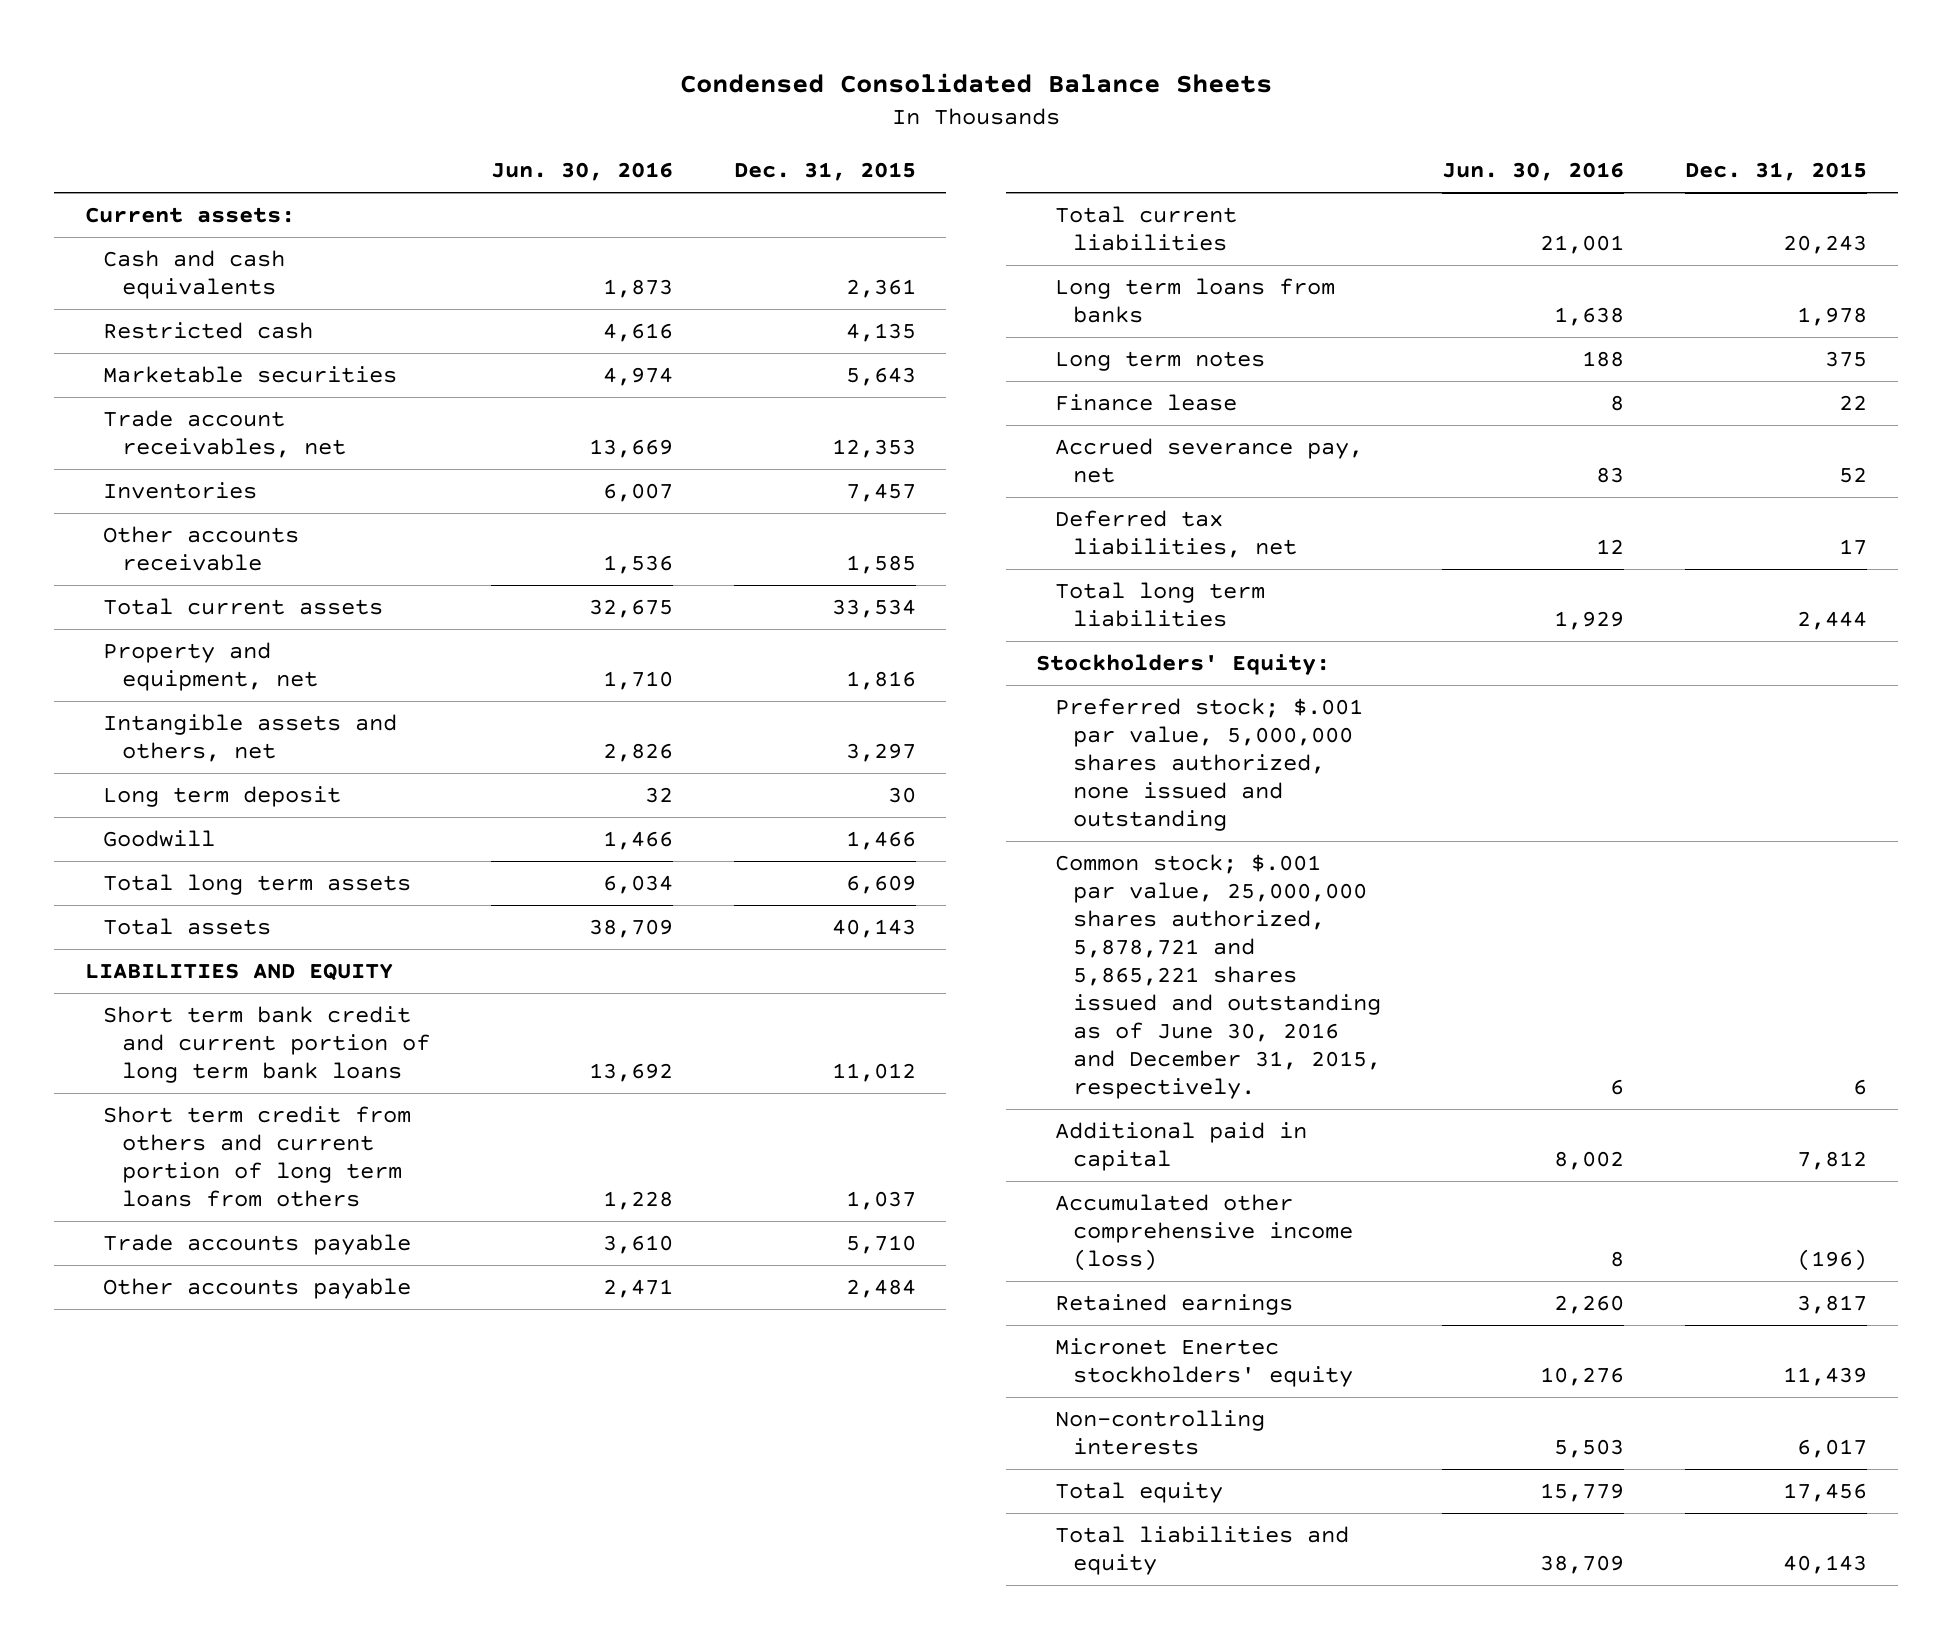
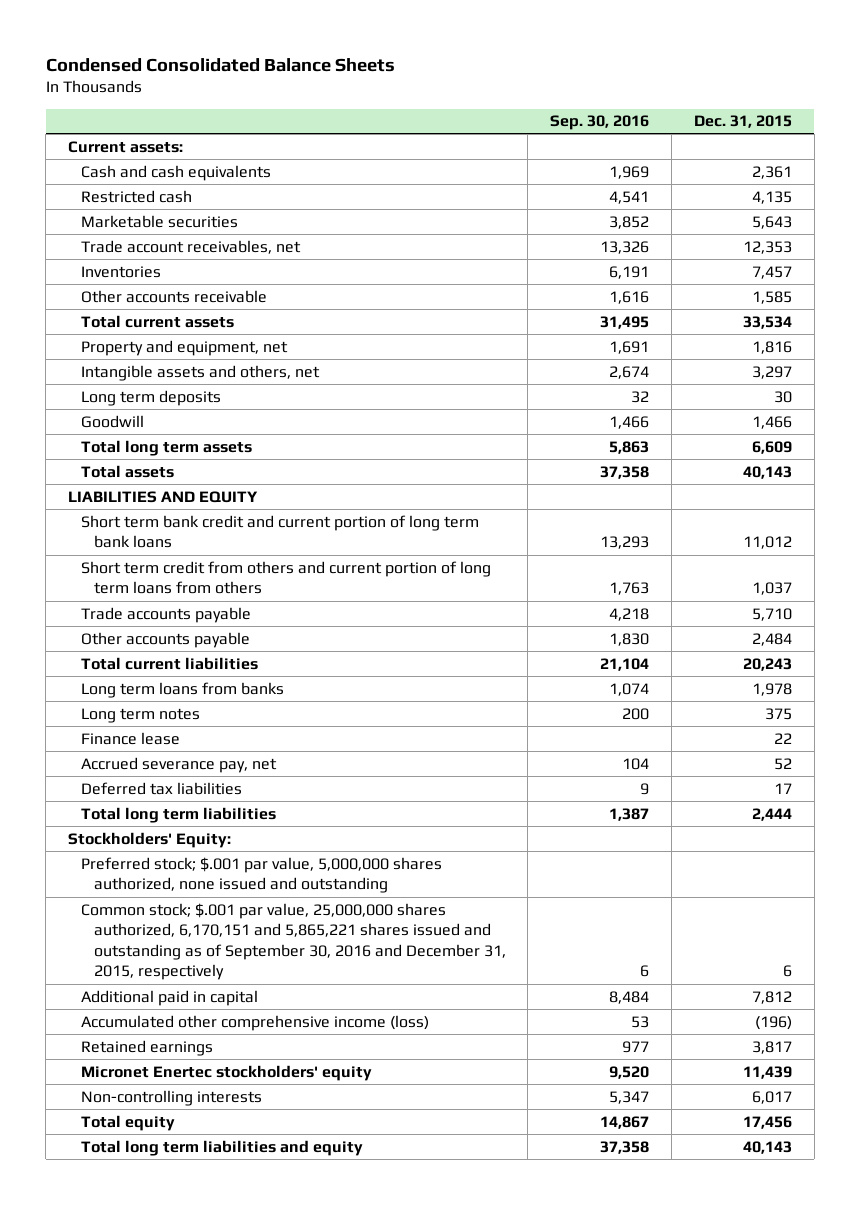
[490,162,673,182] Jun. 30, 2016 -> none
none -> [550,115,650,131] Sep. 30, 2016
[103,786,342,808] Long term deposit -> [80,389,221,406] Long term deposits
[1054,510,1298,559] Deferred tax liabilities, net -> [80,781,242,795] Deferred tax liabilities
[1054,854,1382,1099] Common stock; $.001 par value, 25,000,000 shares authorized, 5,878,721 and 5,865,221 shares issued and outstanding as of June 30, 2016 and December 31, 2015, respectively. -> [80,902,506,981] Common stock; $.001 par value, 25,000,000 shares authorized, 6,170,151 and 5,865,221 shares issued and outstanding as of September 30, 2016 and December 31, 2015, respectively
[1054,1526,1349,1576] Total liabilities and equity -> [80,1139,363,1156] Total long term liabilities and equity

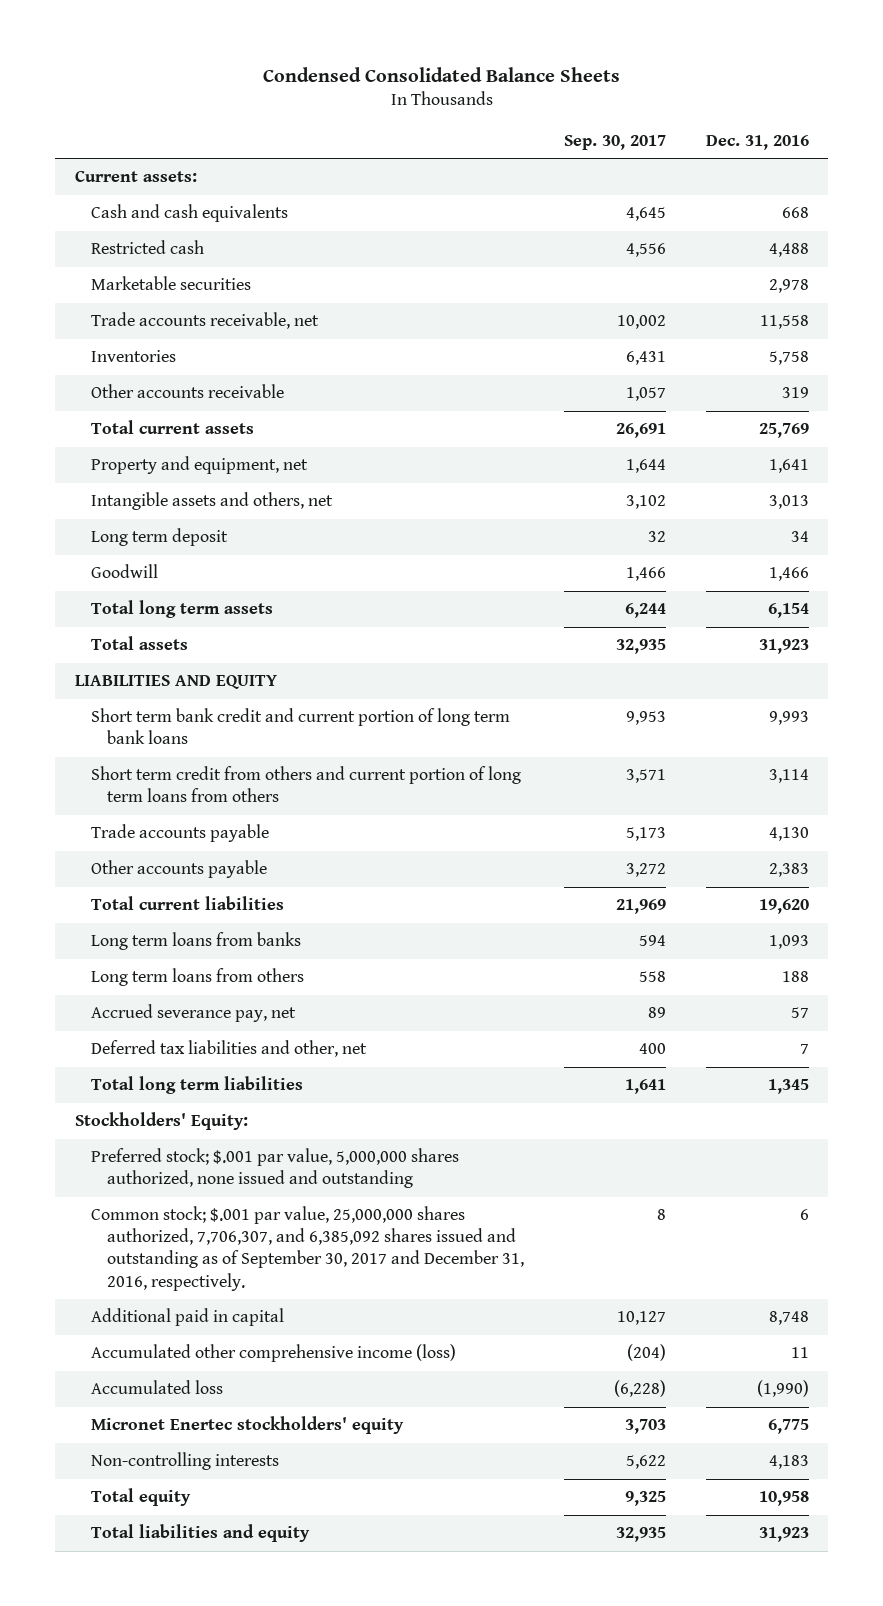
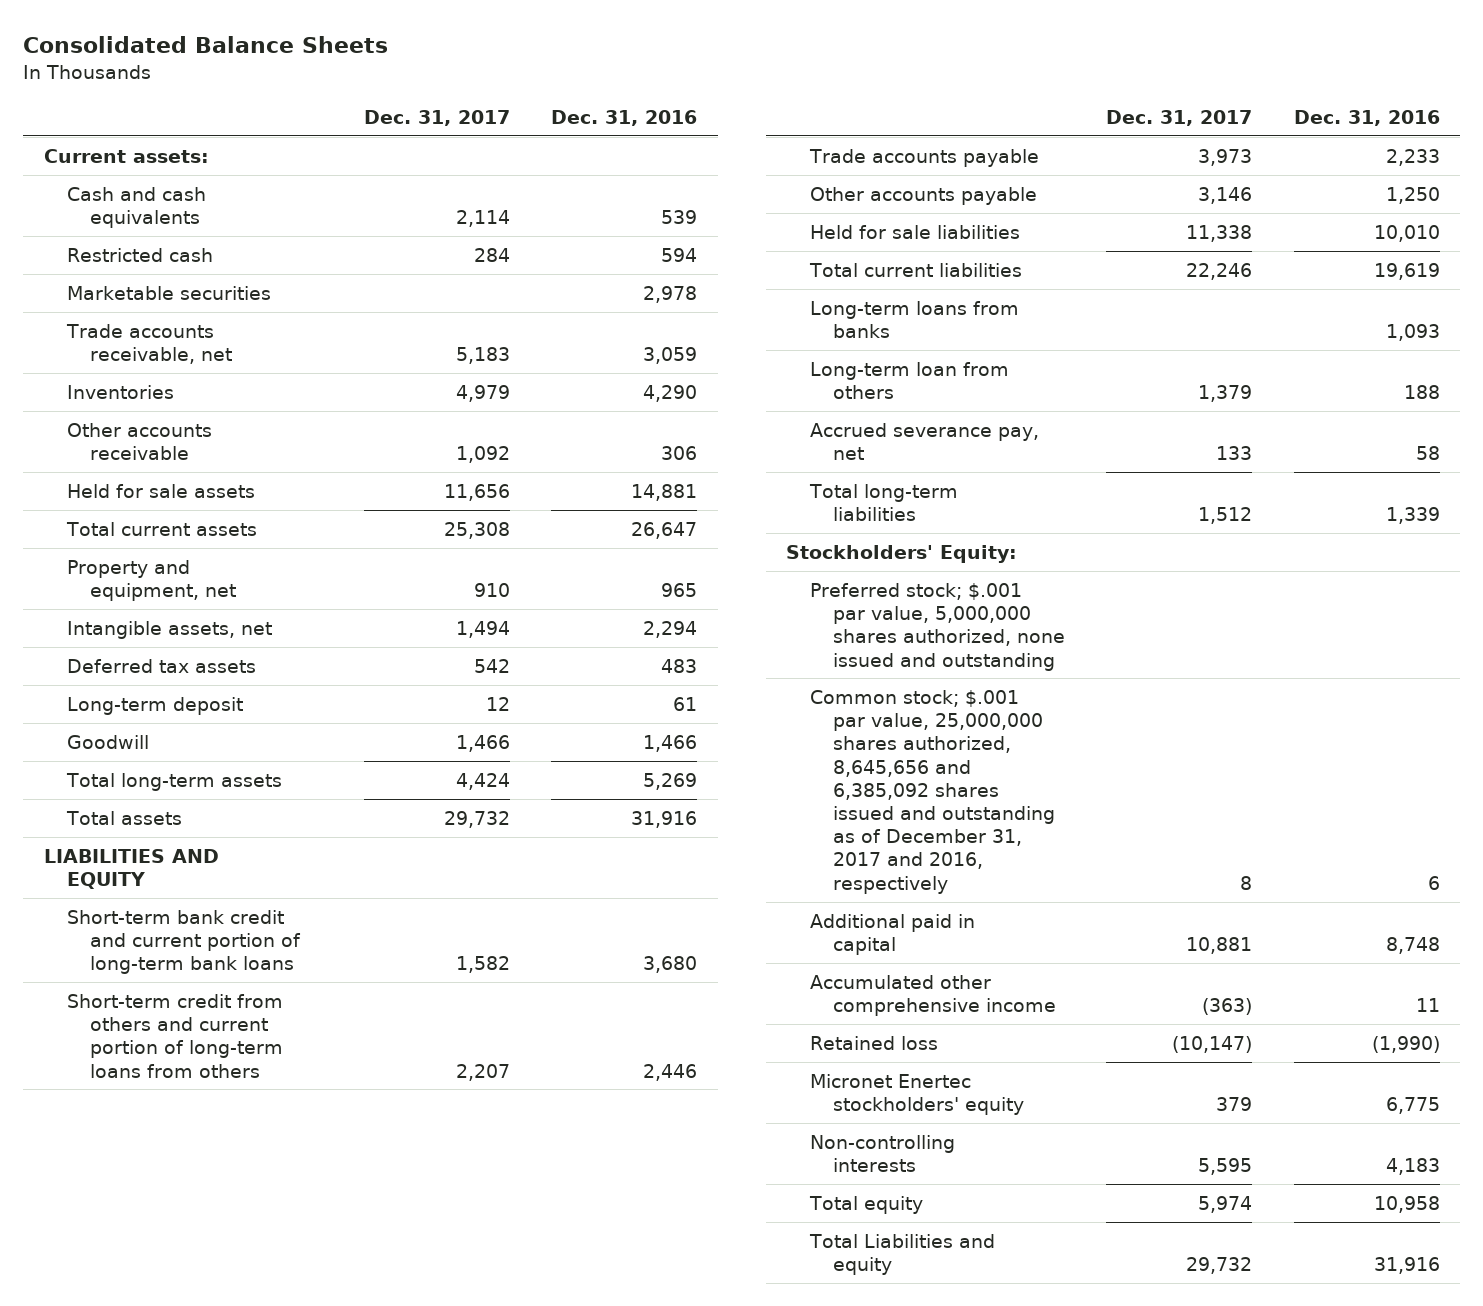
[262,66,620,82] Condensed Consolidated Balance Sheets -> [23,35,389,53] Consolidated Balance Sheets
[563,134,666,150] Sep. 30, 2017 -> none
none -> [363,109,510,126] Dec. 31, 2017
[781,207,809,219] 668 -> [661,210,698,225] 539
[768,243,809,258] 4,488 -> [661,247,698,262] 594
[759,315,809,330] 11,558 -> [643,347,698,365] 3,059
[768,351,809,366] 5,758 -> [643,384,698,402] 4,290
[781,387,809,399] 319 -> [661,446,698,461] 306
none -> [67,483,256,498] Held for sale assets
[758,423,809,439] 25,769 -> [631,521,698,539] 26,647
[768,459,809,474] 1,641 -> [661,583,698,598] 965
[90,492,333,511] Intangible assets and others, net -> [67,620,273,639] Intangible assets, net
[768,495,809,510] 3,013 -> [643,620,698,638] 2,294
none -> [67,658,257,673] Deferred tax assets
[90,528,228,547] Long term deposit -> [67,696,244,715] Long-term deposit
[790,531,809,543] 34 -> [673,696,698,711] 61
[90,600,273,619] Total long term assets -> [66,772,283,791] Total long-term assets
[767,603,809,619] 6,154 -> [643,772,698,790] 5,269
[758,639,809,655] 31,923 -> [631,810,698,828] 31,916
[90,1040,367,1058] Deferred tax liabilities and other, net -> none
[90,708,510,745] Short term bank credit and current portion of long term bank loans -> [67,909,302,975] Short-term bank credit and current portion of long-term bank loans
[768,711,809,726] 9,993 -> [643,956,698,974] 3,680
[90,766,521,803] Short term credit from others and current portion of long term loans from others -> [67,993,284,1078] Short-term credit from others and current portion of long-term loans from others
[768,769,809,784] 3,114 -> [643,1063,698,1081] 2,446
[768,827,809,842] 4,130 -> [1385,148,1440,166] 2,233
[768,863,809,878] 2,383 -> [1385,186,1440,204] 1,250
none -> [809,224,1020,239] Held for sale liabilities
[758,899,809,915] 19,620 -> [1373,262,1440,280] 19,619
[90,932,301,951] Long term loans from banks -> [809,300,1019,339] Long-term loans from banks
[90,968,304,987] Long term loans from others -> [809,361,1009,400] Long-term loan from others
[790,1007,809,1019] 57 -> [1415,446,1440,461] 58
[90,1076,303,1095] Total long term liabilities -> [808,483,958,522] Total long-term liabilities
[767,1079,809,1095] 1,345 -> [1385,507,1440,525] 1,339
[90,1206,525,1291] Common stock; $.001 par value, 25,000,000 shares authorized, 7,706,307, and 6,385,092 shares issued and outstanding as of September 30, 2017 and December 31, 2016, respectively. -> [809,689,1055,894] Common stock; $.001 par value, 25,000,000 shares authorized, 8,645,656 and 6,385,092 shares issued and outstanding as of December 31, 2017 and 2016, respectively
[90,1344,456,1363] Accumulated other comprehensive income (loss) -> [809,974,1056,1017] Accumulated other comprehensive income
[90,1380,223,1395] Accumulated loss -> [809,1035,938,1050] Retained loss
[90,1524,310,1543] Total liabilities and equity -> [808,1233,995,1276] Total Liabilities and equity
[758,1527,809,1543] 31,923 -> [1373,1257,1440,1275] 31,916

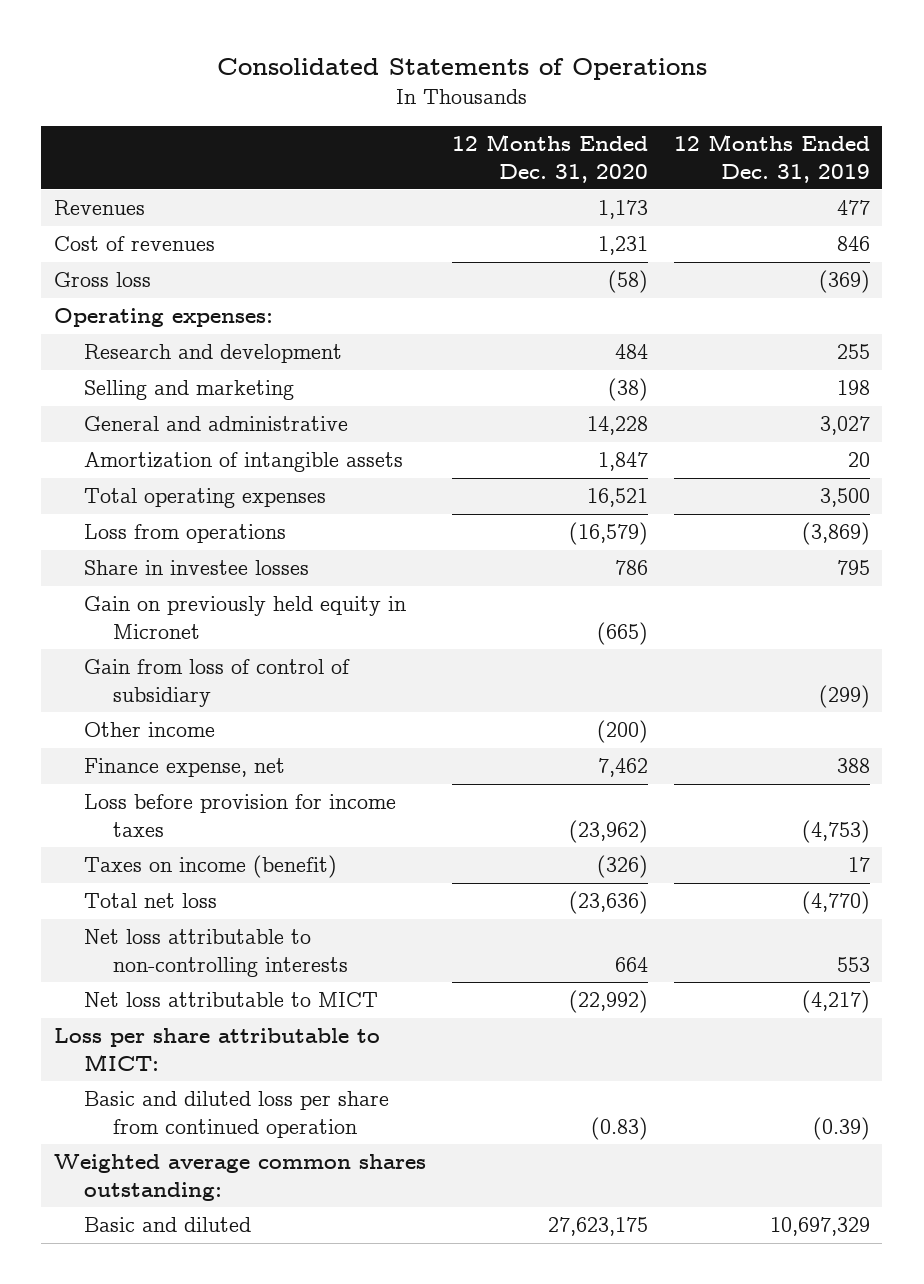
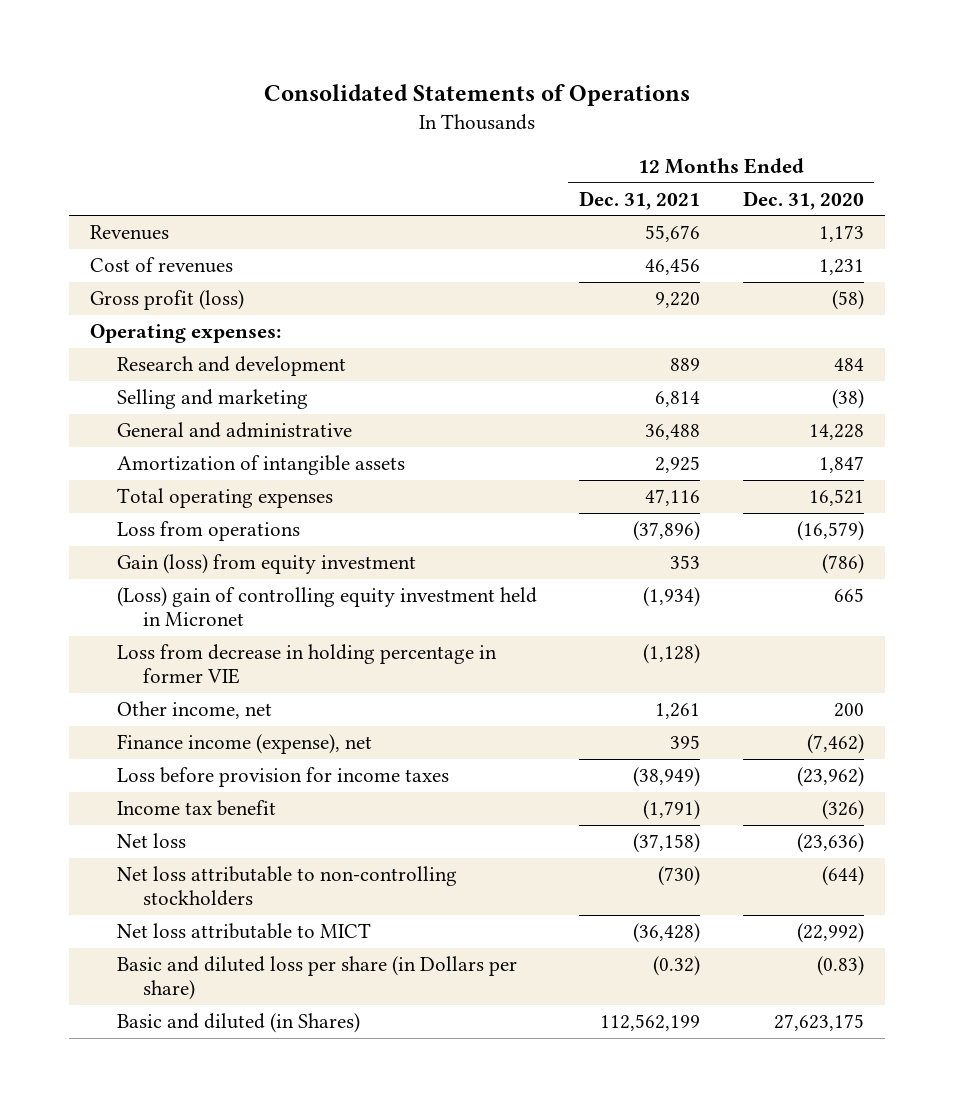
[673,133,870,183] 12 Months Ended Dec. 31, 2019 -> none
none -> [579,190,701,210] Dec. 31, 2021
[54,272,152,288] Gross loss -> [90,290,245,311] Gross profit (loss)
[83,560,309,576] Share in investee losses -> none
[83,659,350,707] Gain from loss of control of subsidiary -> none
none -> [116,554,416,575] Gain (loss) from equity investment
[83,596,406,639] Gain on previously held equity in Micronet -> [116,587,537,627] (Loss) gain of controlling equity investment held in Micronet
[596,621,648,645] (665) -> [833,588,864,603] 665
none -> [116,644,497,685] Loss from decrease in holding percentage in former VIE
[83,722,215,738] Other income -> [116,701,272,720] Other income, net
[596,720,648,744] (200) -> [833,703,864,718] 200
[83,758,285,778] Finance expense, net -> [116,734,372,755] Finance income (expense), net
[597,758,648,778] 7,462 -> [806,734,864,755] (7,462)
[83,855,337,879] Taxes on income (benefit) -> [116,800,276,817] Income tax benefit
[83,893,217,909] Total net loss -> [116,833,186,849] Net loss
[83,929,349,977] Net loss attributable to non-controlling interests -> [116,866,457,907] Net loss attributable to non-controlling stockholders
[614,956,648,972] 664 -> [821,866,864,887] (644)
[54,1028,381,1071] Loss per share attributable to MICT: -> none
[54,1154,427,1201] Weighted average common shares outstanding: -> none
[83,1091,389,1138] Basic and diluted loss per share from continued operation -> [116,956,517,1001] Basic and diluted loss per share (in Dollars per share)
[83,1217,251,1233] Basic and diluted -> [116,1013,360,1034] Basic and diluted (in Shares)

